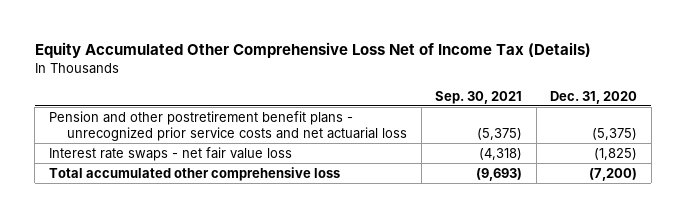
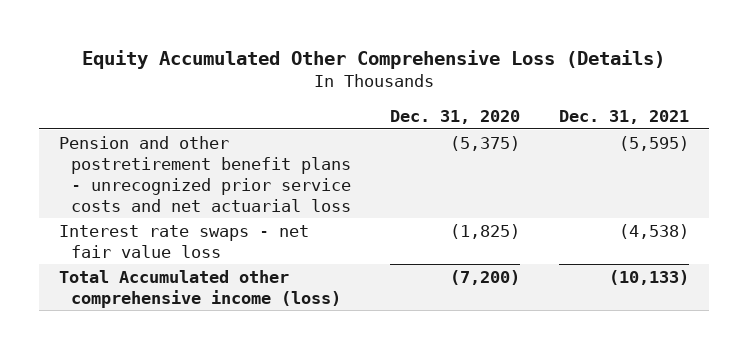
[34,42,591,59] Equity Accumulated Other Comprehensive Loss Net of Income Tax (Details) -> [81,49,665,69] Equity Accumulated Other Comprehensive Loss (Details)
[435,90,523,104] Sep. 30, 2021 -> none
none -> [559,110,690,125] Dec. 31, 2021
[48,166,340,181] Total accumulated other comprehensive loss -> [58,269,342,308] Total Accumulated other comprehensive income (loss)

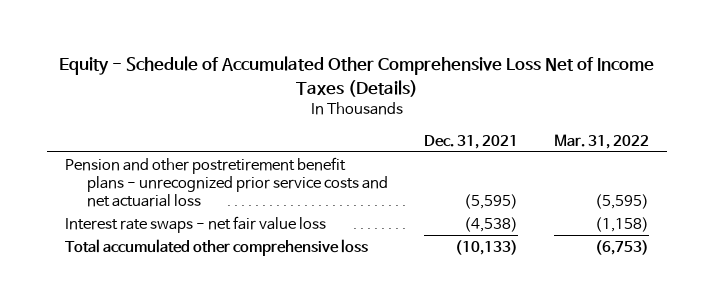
[81,49,665,69] Equity Accumulated Other Comprehensive Loss (Details) -> [59,56,655,97] Equity - Schedule of Accumulated Other Comprehensive Loss Net of Income Taxes (Details)
[390,110,521,125] Dec. 31, 2020 -> none
none -> [554,133,650,149] Mar. 31, 2022
[58,269,342,308] Total Accumulated other comprehensive income (loss) -> [65,238,369,256] Total accumulated other comprehensive loss

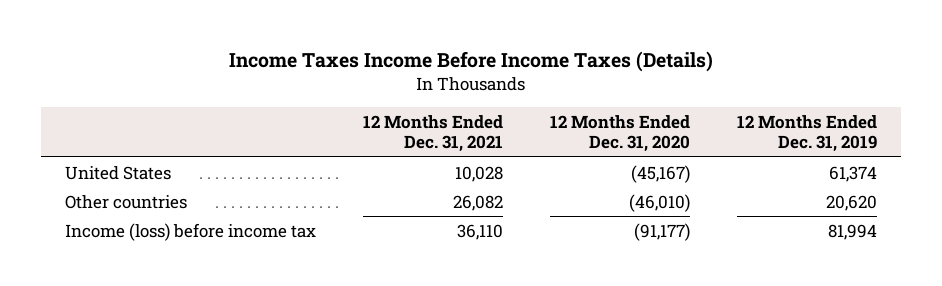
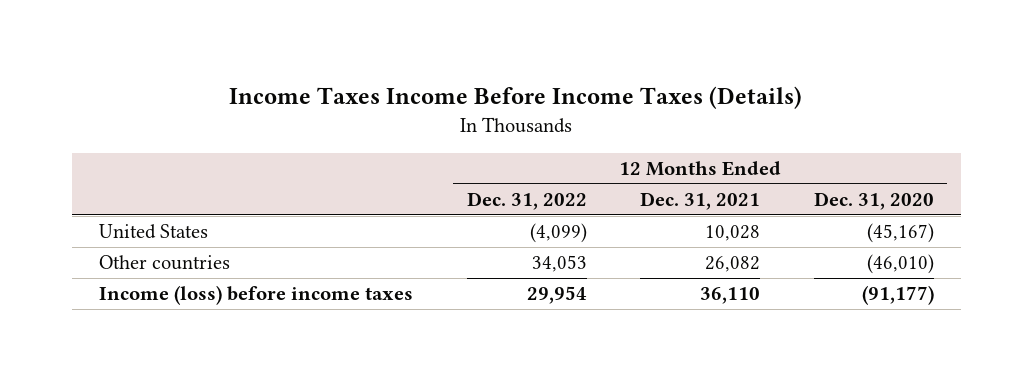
[737,114,878,153] 12 Months Ended Dec. 31, 2019 -> none
none -> [466,192,587,211] Dec. 31, 2022
[64,222,316,241] Income (loss) before income tax -> [99,285,414,306] Income (loss) before income taxes

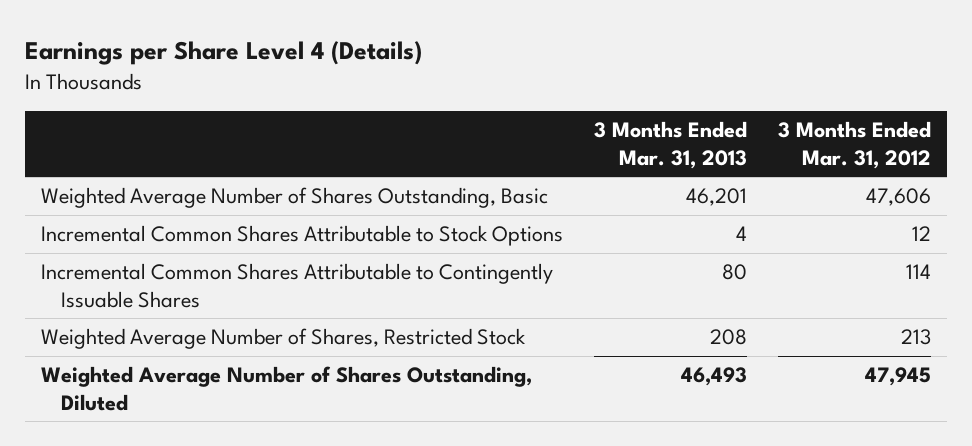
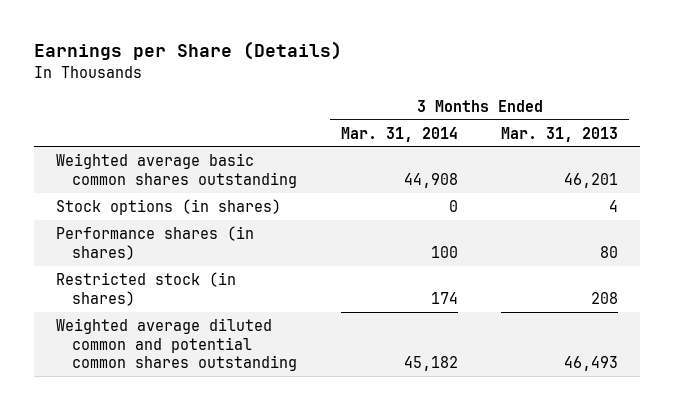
[24,41,422,66] Earnings per Share Level 4 (Details) -> [33,41,342,61] Earnings per Share (Details)
[778,120,932,169] 3 Months Ended Mar. 31, 2012 -> none
none -> [340,126,458,142] Mar. 31, 2014
[40,187,548,209] Weighted Average Number of Shares Outstanding, Basic -> [55,152,297,188] Weighted average basic common shares outstanding
[40,225,563,247] Incremental Common Shares Attributable to Stock Options -> [55,198,281,215] Stock options (in shares)
[40,263,553,308] Incremental Common Shares Attributable to Contingently Issuable Shares -> [55,225,254,260] Performance shares (in shares)
[40,328,526,350] Weighted Average Number of Shares, Restricted Stock -> [55,271,236,306] Restricted stock (in shares)
[40,366,532,411] Weighted Average Number of Shares Outstanding, Diluted -> [55,317,297,372] Weighted average diluted common and potential common shares outstanding

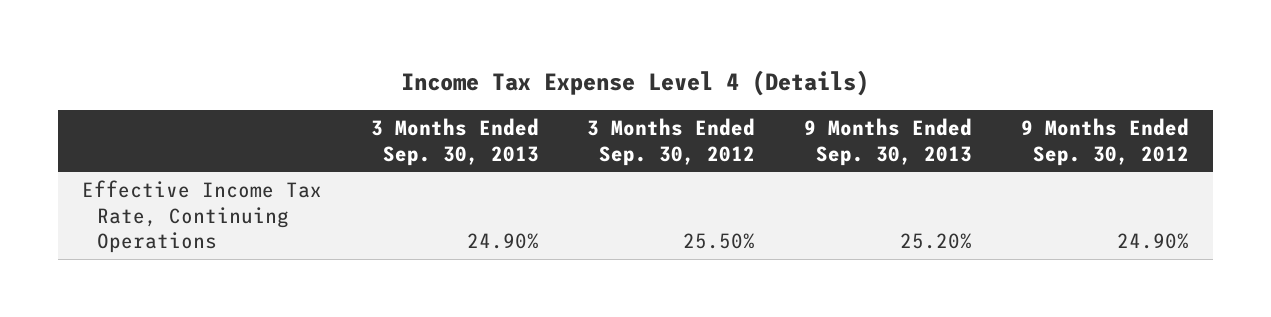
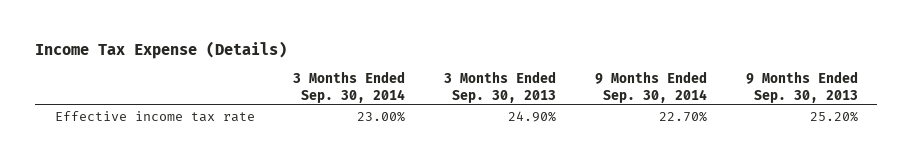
[401,69,870,96] Income Tax Expense Level 4 (Details) -> [35,41,288,60] Income Tax Expense (Details)
[587,118,756,166] 3 Months Ended Sep. 30, 2012 -> none
[1020,118,1189,166] 9 Months Ended Sep. 30, 2012 -> none
none -> [293,70,406,103] 3 Months Ended Sep. 30, 2014
none -> [595,70,708,103] 9 Months Ended Sep. 30, 2014
[82,180,323,254] Effective Income Tax Rate, Continuing Operations -> [54,110,255,122] Effective income tax rate

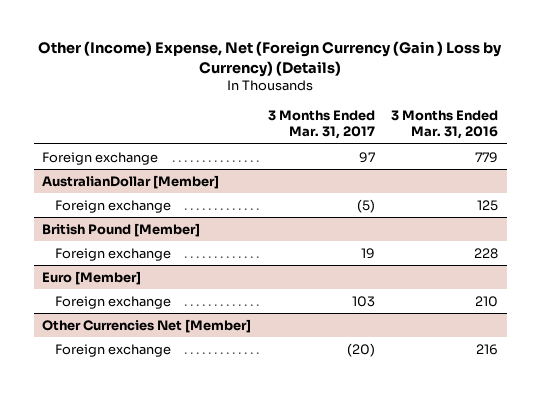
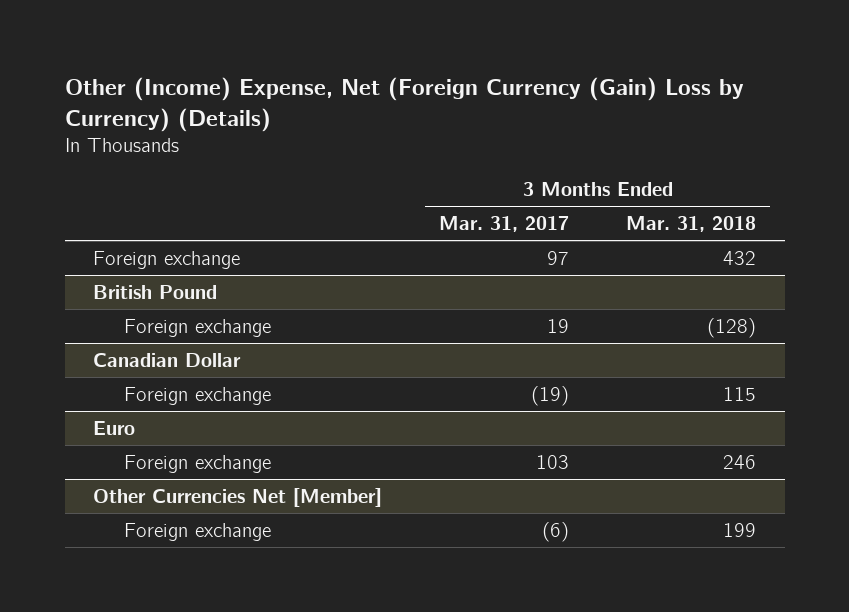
[38,41,503,78] Other (Income) Expense, Net (Foreign Currency (Gain ) Loss by Currency) (Details) -> [64,77,744,132] Other (Income) Expense, Net (Foreign Currency (Gain) Loss by Currency) (Details)
[391,109,499,140] 3 Months Ended Mar. 31, 2016 -> none
none -> [626,215,757,232] Mar. 31, 2018
[41,174,219,189] AustralianDollar [Member] -> none
[55,199,172,213] Foreign exchange -> none
[41,222,200,237] British Pound [Member] -> [93,284,218,299] British Pound
none -> [93,352,242,367] Canadian Dollar
none -> [124,386,272,405] Foreign exchange
[41,270,141,285] Euro [Member] -> [93,420,136,435] Euro
[346,342,375,357] (20) -> [542,521,570,542] (6)

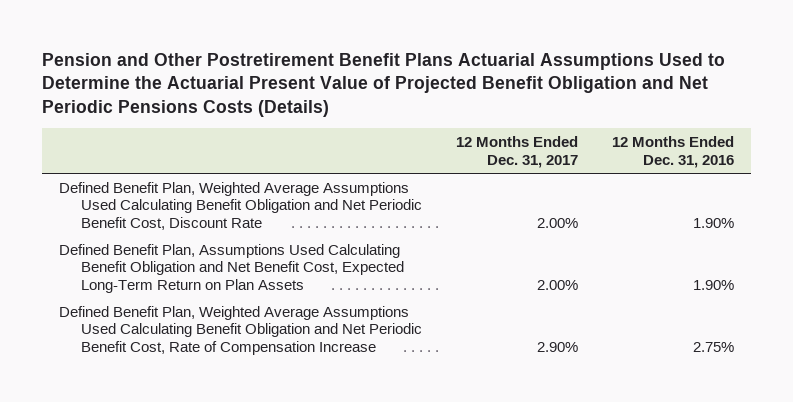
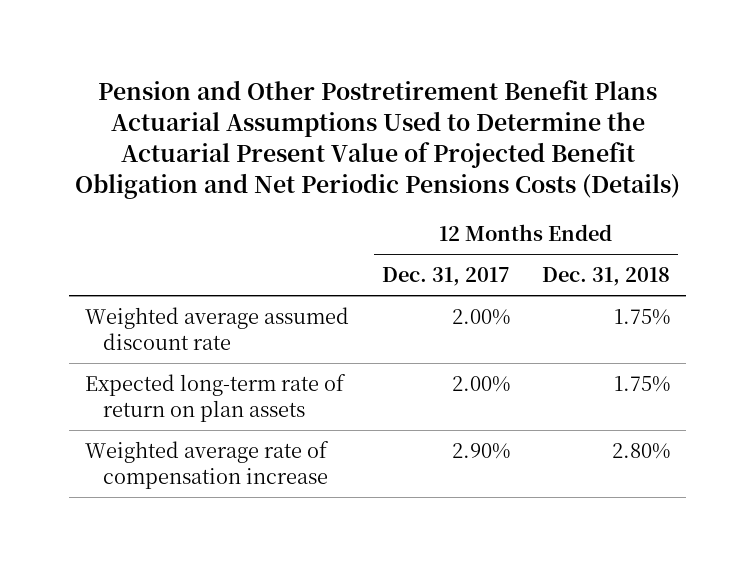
[611,136,734,168] 12 Months Ended Dec. 31, 2016 -> none
none -> [541,266,670,286] Dec. 31, 2018
[59,181,423,231] Defined Benefit Plan, Weighted Average Assumptions Used Calculating Benefit Obligation and Net Periodic Benefit Cost, Discount Rate -> [85,306,350,350] Weighted average assumed discount rate
[59,243,405,294] Defined Benefit Plan, Assumptions Used Calculating Benefit Obligation and Net Benefit Cost, Expected Long-Term Return on Plan Assets -> [85,373,347,422] Expected long-term rate of return on plan assets
[59,305,423,356] Defined Benefit Plan, Weighted Average Assumptions Used Calculating Benefit Obligation and Net Periodic Benefit Cost, Rate of Compensation Increase -> [85,440,330,489] Weighted average rate of compensation increase

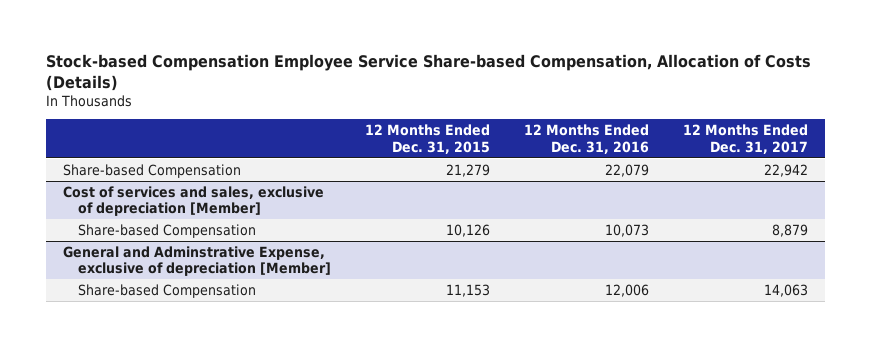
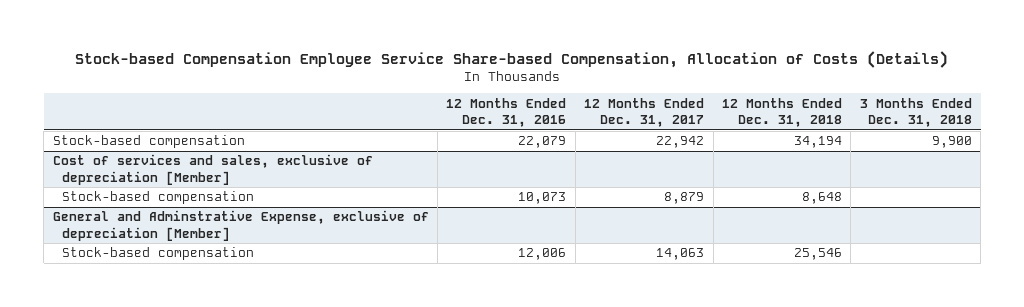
[365,124,491,154] 12 Months Ended Dec. 31, 2015 -> none
none -> [721,97,842,128] 12 Months Ended Dec. 31, 2018
none -> [859,97,972,128] 3 Months Ended Dec. 31, 2018
[63,163,242,178] Share-based Compensation -> [52,135,245,149] Stock-based compensation
[77,223,256,238] Share-based Compensation -> [62,191,255,205] Stock-based compensation
[77,283,256,298] Share-based Compensation -> [62,247,255,261] Stock-based compensation

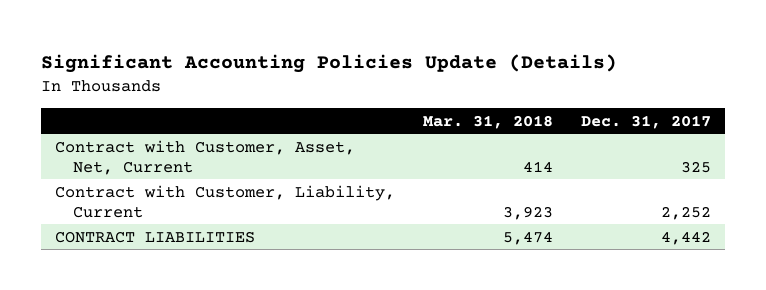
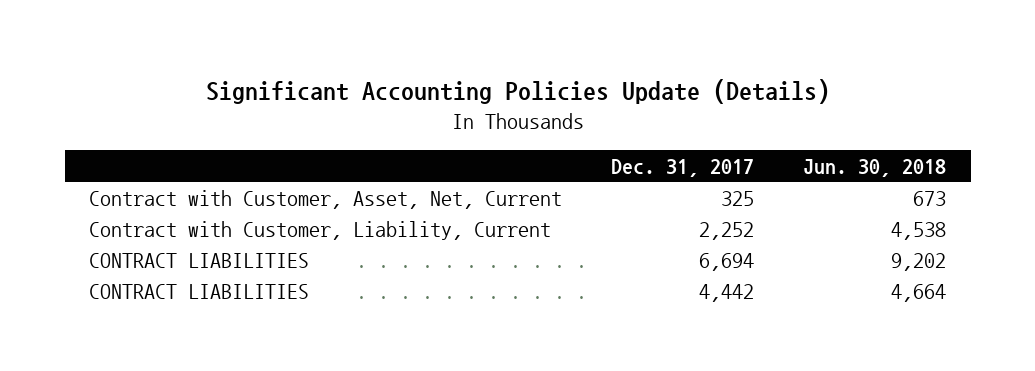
[423,114,554,129] Mar. 31, 2018 -> none
none -> [803,158,947,177] Jun. 30, 2018
none -> [89,252,310,268] CONTRACT LIABILITIES

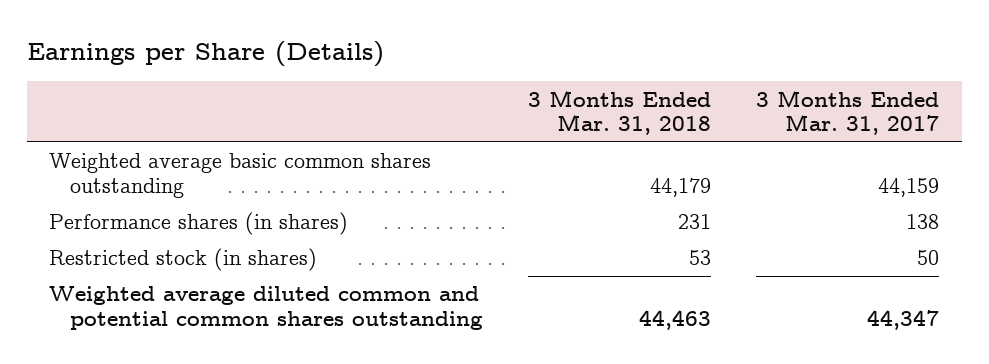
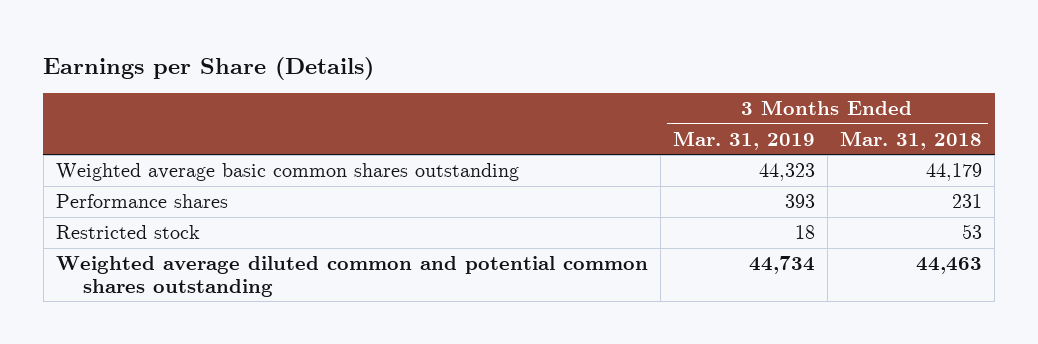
[756,89,940,136] 3 Months Ended Mar. 31, 2017 -> none
none -> [672,130,815,150] Mar. 31, 2019
[49,212,349,236] Performance shares (in shares) -> [55,194,228,209] Performance shares
[49,248,318,272] Restricted stock (in shares) -> [55,225,200,240] Restricted stock

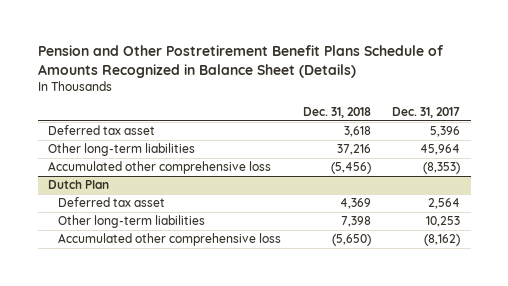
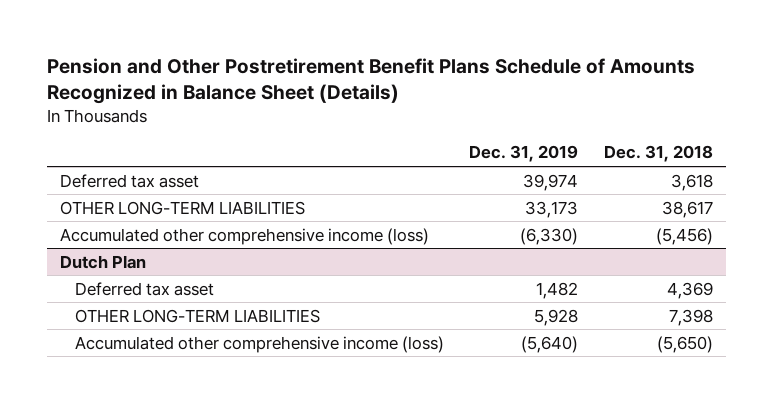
[391,107,460,119] Dec. 31, 2017 -> none
none -> [469,145,579,163] Dec. 31, 2019
[48,143,196,157] Other long-term liabilities -> [59,200,305,215] OTHER LONG-TERM LIABILITIES
[336,144,371,156] 37,216 -> [661,200,713,218] 38,617
[48,161,272,175] Accumulated other comprehensive loss -> [59,227,429,245] Accumulated other comprehensive income (loss)
[58,215,206,229] Other long-term liabilities -> [74,308,320,323] OTHER LONG-TERM LIABILITIES
[58,233,282,247] Accumulated other comprehensive loss -> [74,335,444,353] Accumulated other comprehensive income (loss)

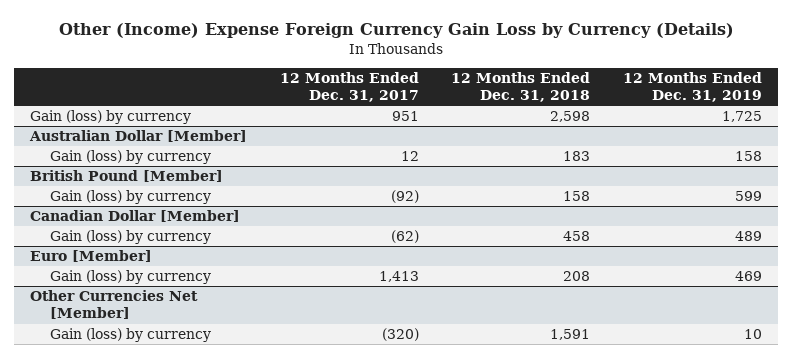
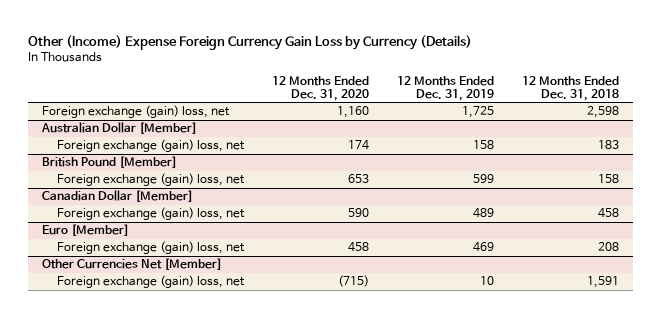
[279,71,419,102] 12 Months Ended Dec. 31, 2017 -> none
none -> [271,75,369,102] 12 Months Ended Dec. 31, 2020
[30,110,192,125] Gain (loss) by currency -> [41,105,230,119] Foreign exchange (gain) loss, net
[49,150,211,165] Gain (loss) by currency -> [56,139,245,153] Foreign exchange (gain) loss, net
[49,190,211,205] Gain (loss) by currency -> [56,173,245,187] Foreign exchange (gain) loss, net
[49,230,211,245] Gain (loss) by currency -> [56,207,245,221] Foreign exchange (gain) loss, net
[49,270,211,285] Gain (loss) by currency -> [56,241,245,255] Foreign exchange (gain) loss, net
[49,328,211,343] Gain (loss) by currency -> [56,275,245,289] Foreign exchange (gain) loss, net

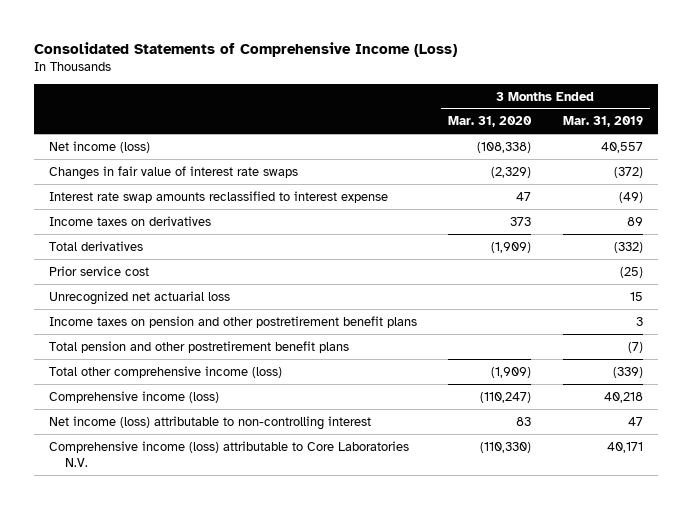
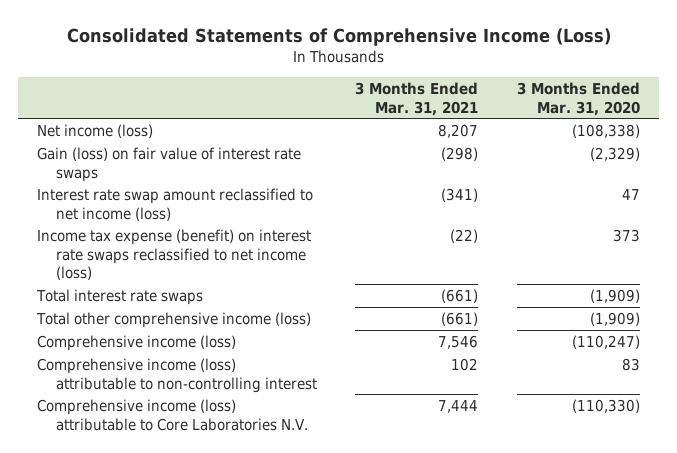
[562,116,643,128] Mar. 31, 2019 -> none
none -> [355,81,479,116] 3 Months Ended Mar. 31, 2021
[49,265,150,276] Prior service cost -> none
[49,290,231,305] Unrecognized net actuarial loss -> none
[49,315,418,328] Income taxes on pension and other postretirement benefit plans -> none
[49,340,350,353] Total pension and other postretirement benefit plans -> none
[49,165,299,180] Changes in fair value of interest rate swaps -> [37,146,302,182] Gain (loss) on fair value of interest rate swaps
[49,190,389,203] Interest rate swap amounts reclassified to interest expense -> [37,187,314,221] Interest rate swap amount reclassified to net income (loss)
[49,215,212,226] Income taxes on derivatives -> [37,228,312,281] Income tax expense (benefit) on interest rate swaps reclassified to net income (loss)
[49,240,144,251] Total derivatives -> [36,288,204,305] Total interest rate swaps
[49,415,372,430] Net income (loss) attributable to non-controlling interest -> [37,357,317,393] Comprehensive income (loss) attributable to non-controlling interest

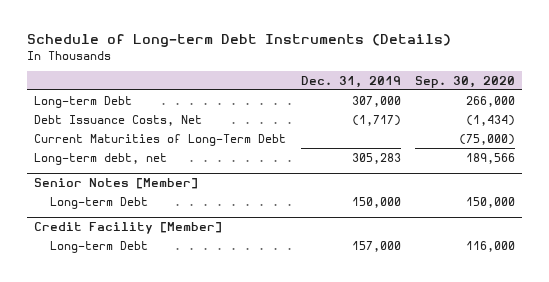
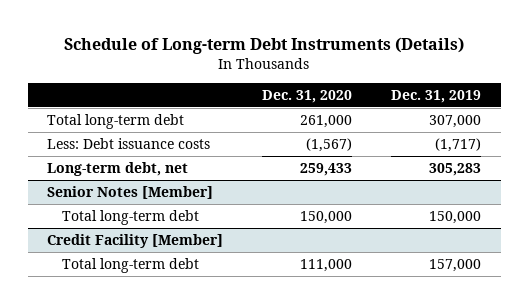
[415,75,516,88] Sep. 30, 2020 -> none
none -> [262,89,353,103] Dec. 31, 2020
[34,133,287,146] Current Maturities of Long-Term Debt -> none
[34,95,133,108] Long-term Debt -> [47,113,185,129] Total long-term debt
[34,114,203,126] Debt Issuance Costs, Net -> [47,137,211,149] Less: Debt issuance costs
[49,196,148,209] Long-term Debt -> [61,209,199,225] Total long-term debt
[49,240,148,253] Long-term Debt -> [61,257,199,273] Total long-term debt

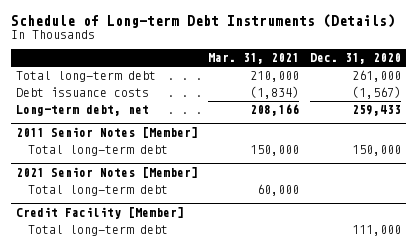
[391,89,482,103] Dec. 31, 2019 -> none
none -> [208,53,300,65] Mar. 31, 2021
[47,137,211,149] Less: Debt issuance costs -> [15,87,149,98] Debt issuance costs
[47,185,214,199] Senior Notes [Member] -> [15,126,198,138] 2011 Senior Notes [Member]
none -> [15,166,198,178] 2021 Senior Notes [Member]
none -> [28,185,169,197] Total long-term debt

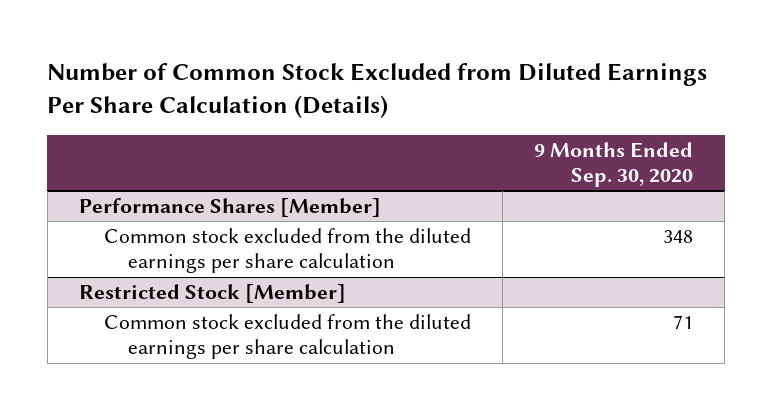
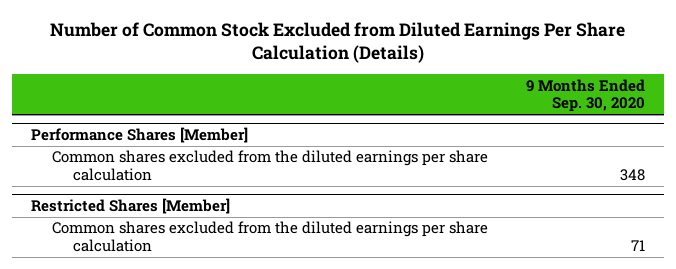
[103,228,471,274] Common stock excluded from the diluted earnings per share calculation -> [52,150,489,182] Common shares excluded from the diluted earnings per share calculation
[79,284,347,304] Restricted Stock [Member] -> [31,198,231,215] Restricted Shares [Member]
[103,314,471,360] Common stock excluded from the diluted earnings per share calculation -> [52,221,489,253] Common shares excluded from the diluted earnings per share calculation

